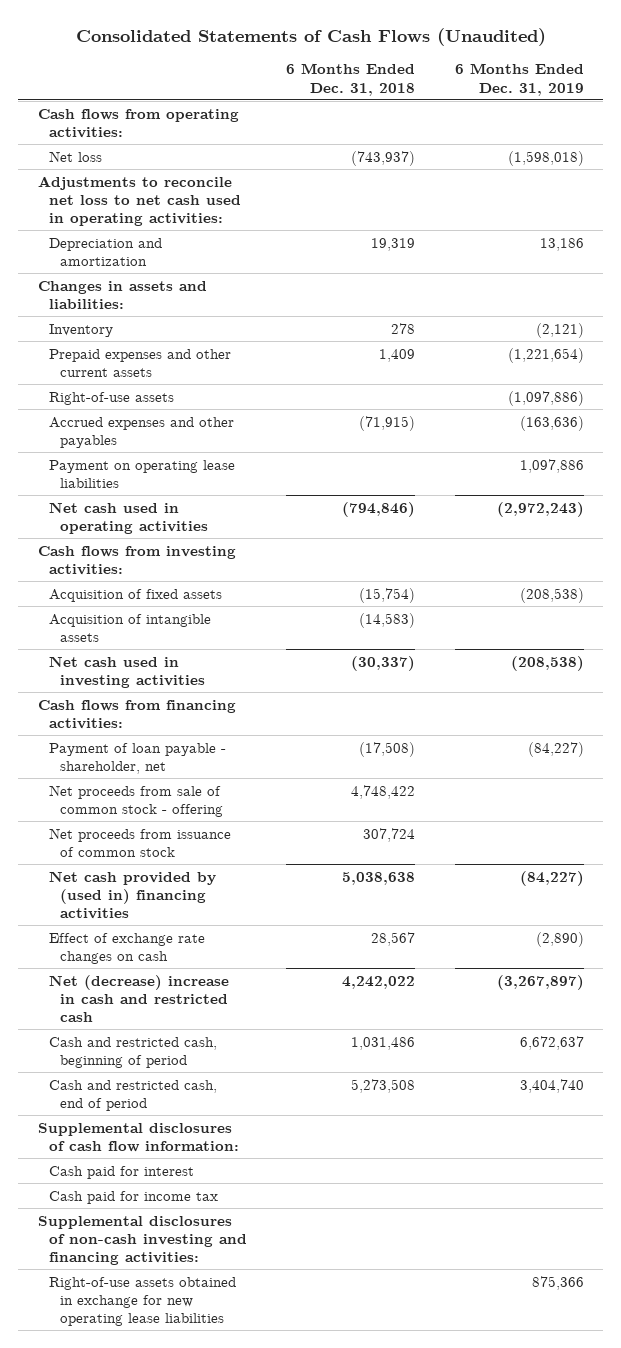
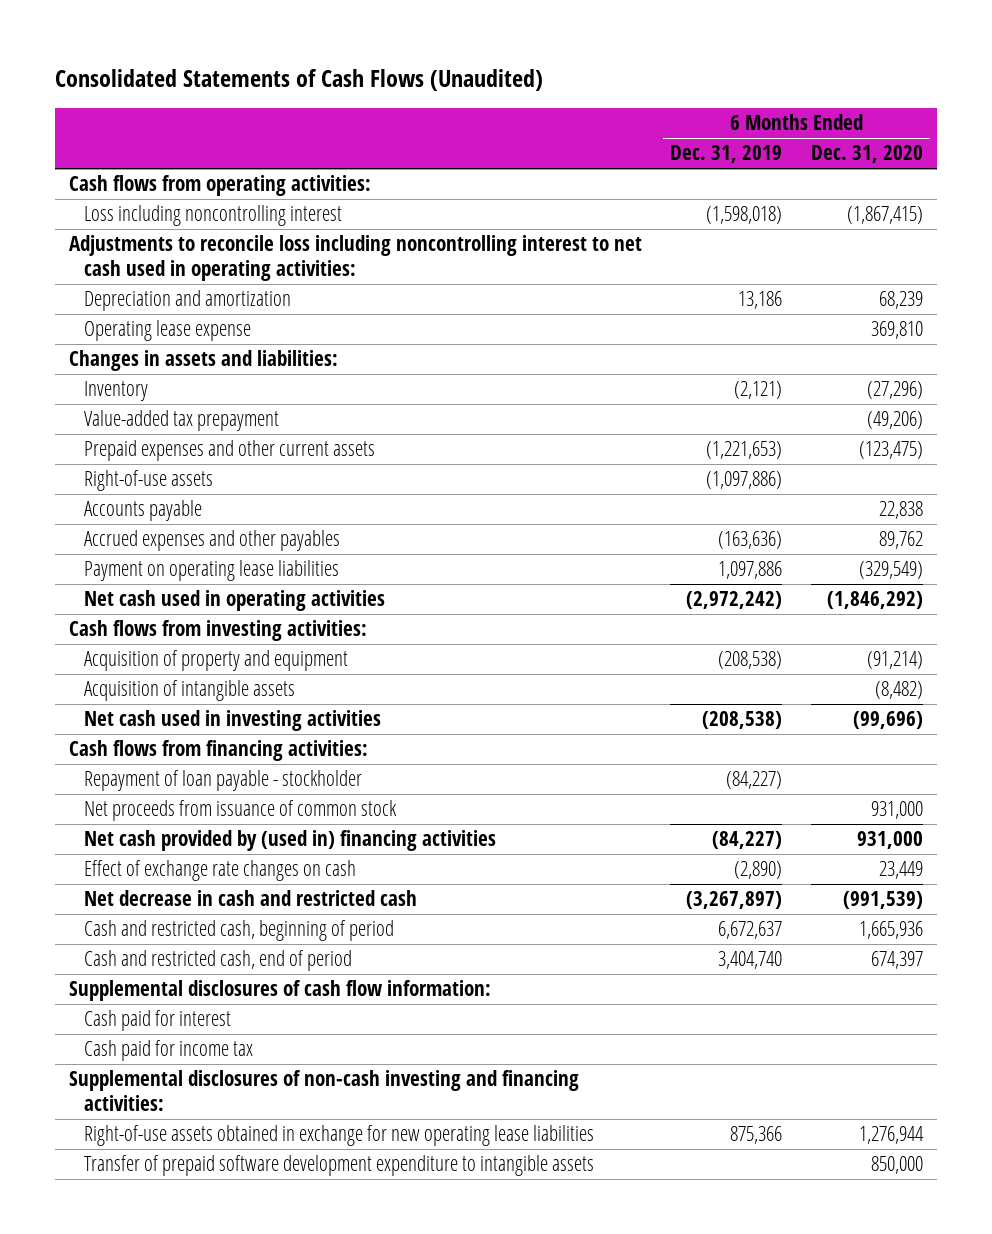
[286,63,416,96] 6 Months Ended Dec. 31, 2018 -> none
none -> [810,145,923,164] Dec. 31, 2020
[49,150,103,162] Net loss -> [83,205,342,227] Loss including noncontrolling interest
[37,175,242,227] Adjustments to reconcile net loss to net cash used in operating activities: -> [69,235,643,282] Adjustments to reconcile loss including noncontrolling interest to net cash used in operating activities:
none -> [83,320,251,342] Operating lease expense
none -> [83,410,279,432] Value-added tax prepayment
[507,347,584,363] (1,221,654) -> [706,441,783,460] (1,221,653)
none -> [83,500,202,522] Accounts payable
[496,501,584,517] (2,972,243) -> [686,591,783,610] (2,972,242)
[49,588,223,602] Acquisition of fixed assets -> [83,650,348,672] Acquisition of property and equipment
[49,784,224,817] Net proceeds from sale of common stock - offering -> none
[49,742,227,774] Payment of loan payable - shareholder, net -> [83,770,362,792] Repayment of loan payable - stockholder
[49,974,230,1023] Net (decrease) increase in cash and restricted cash -> [83,890,417,907] Net decrease in cash and restricted cash
none -> [83,1155,594,1177] Transfer of prepaid software development expenditure to intangible assets

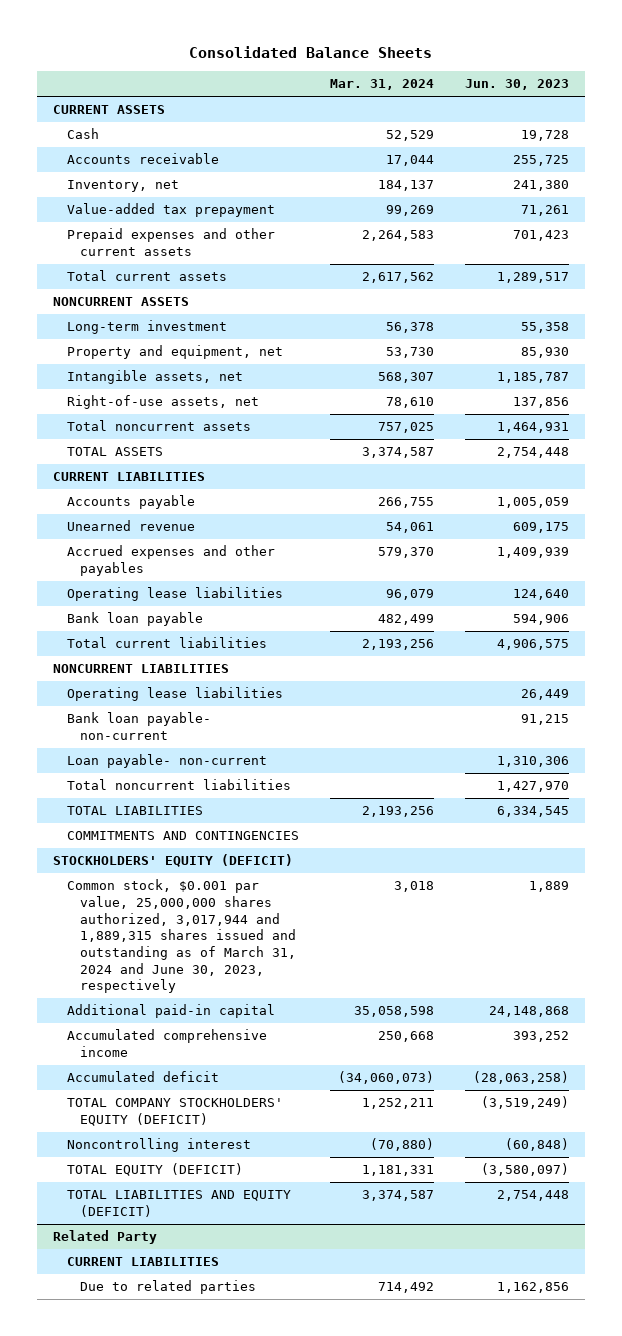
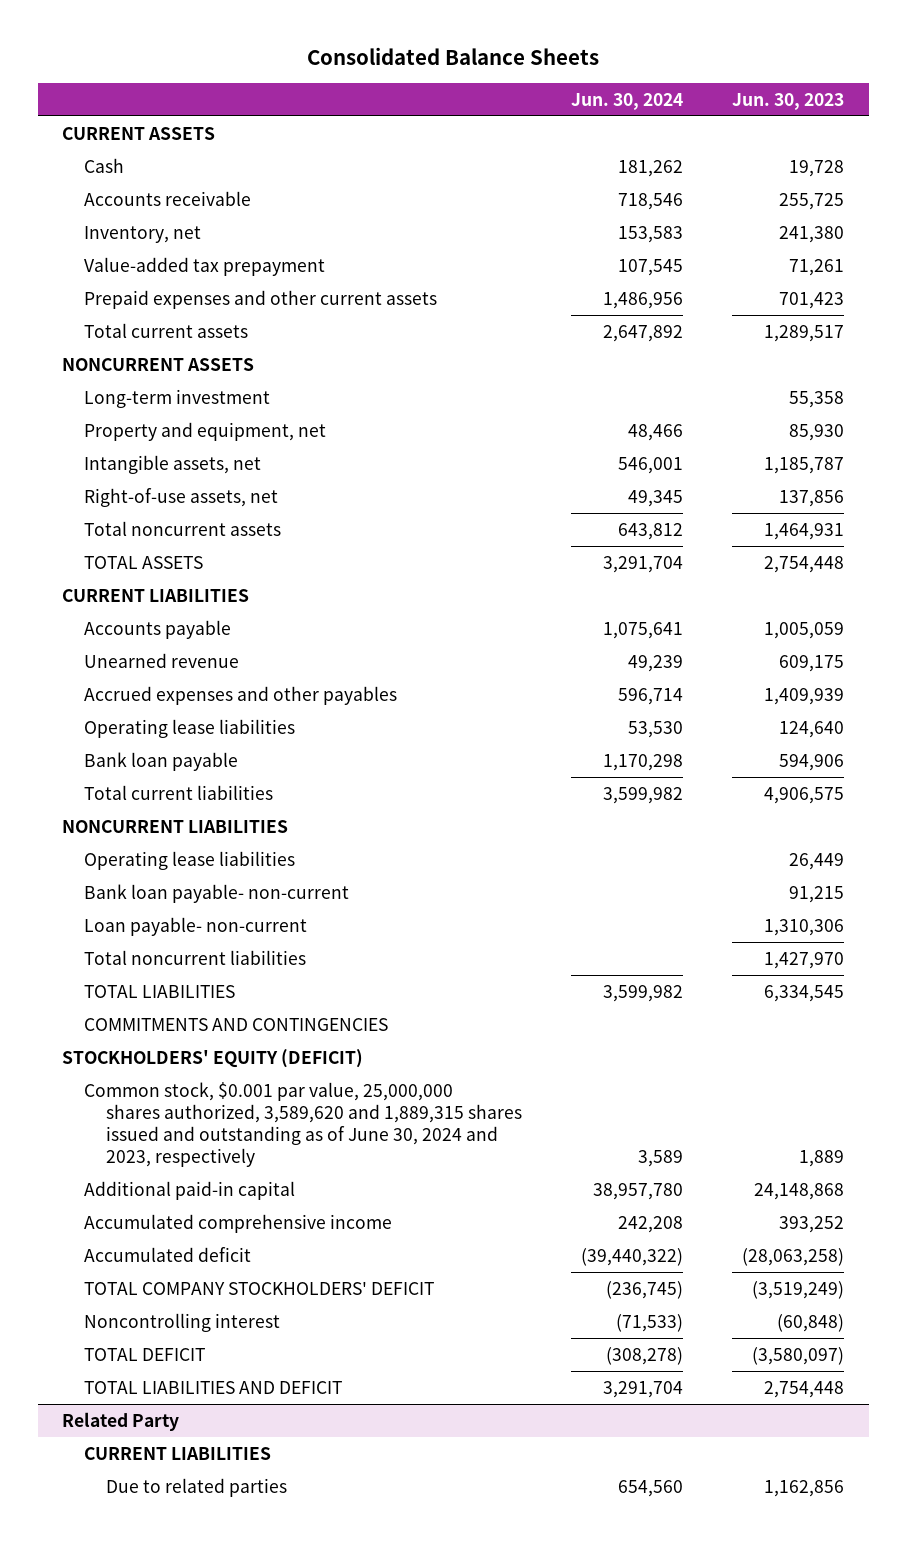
[329,79,434,91] Mar. 31, 2024 -> none
none -> [571,92,684,110] Jun. 30, 2024
[66,879,297,994] Common stock, $0.001 par value, 25,000,000 shares authorized, 3,017,944 and 1,889,315 shares issued and outstanding as of March 31, 2024 and June 30, 2023, respectively -> [84,1082,523,1167] Common stock, $0.001 par value, 25,000,000 shares authorized, 3,589,620 and 1,889,315 shares issued and outstanding as of June 30, 2024 and 2023, respectively
[66,1098,283,1127] TOTAL COMPANY STOCKHOLDERS' EQUITY (DEFICIT) -> [84,1281,435,1296] TOTAL COMPANY STOCKHOLDERS' DEFICIT
[66,1163,243,1177] TOTAL EQUITY (DEFICIT) -> [84,1348,206,1362] TOTAL DEFICIT
[66,1190,291,1218] TOTAL LIABILITIES AND EQUITY (DEFICIT) -> [84,1381,343,1395] TOTAL LIABILITIES AND DEFICIT

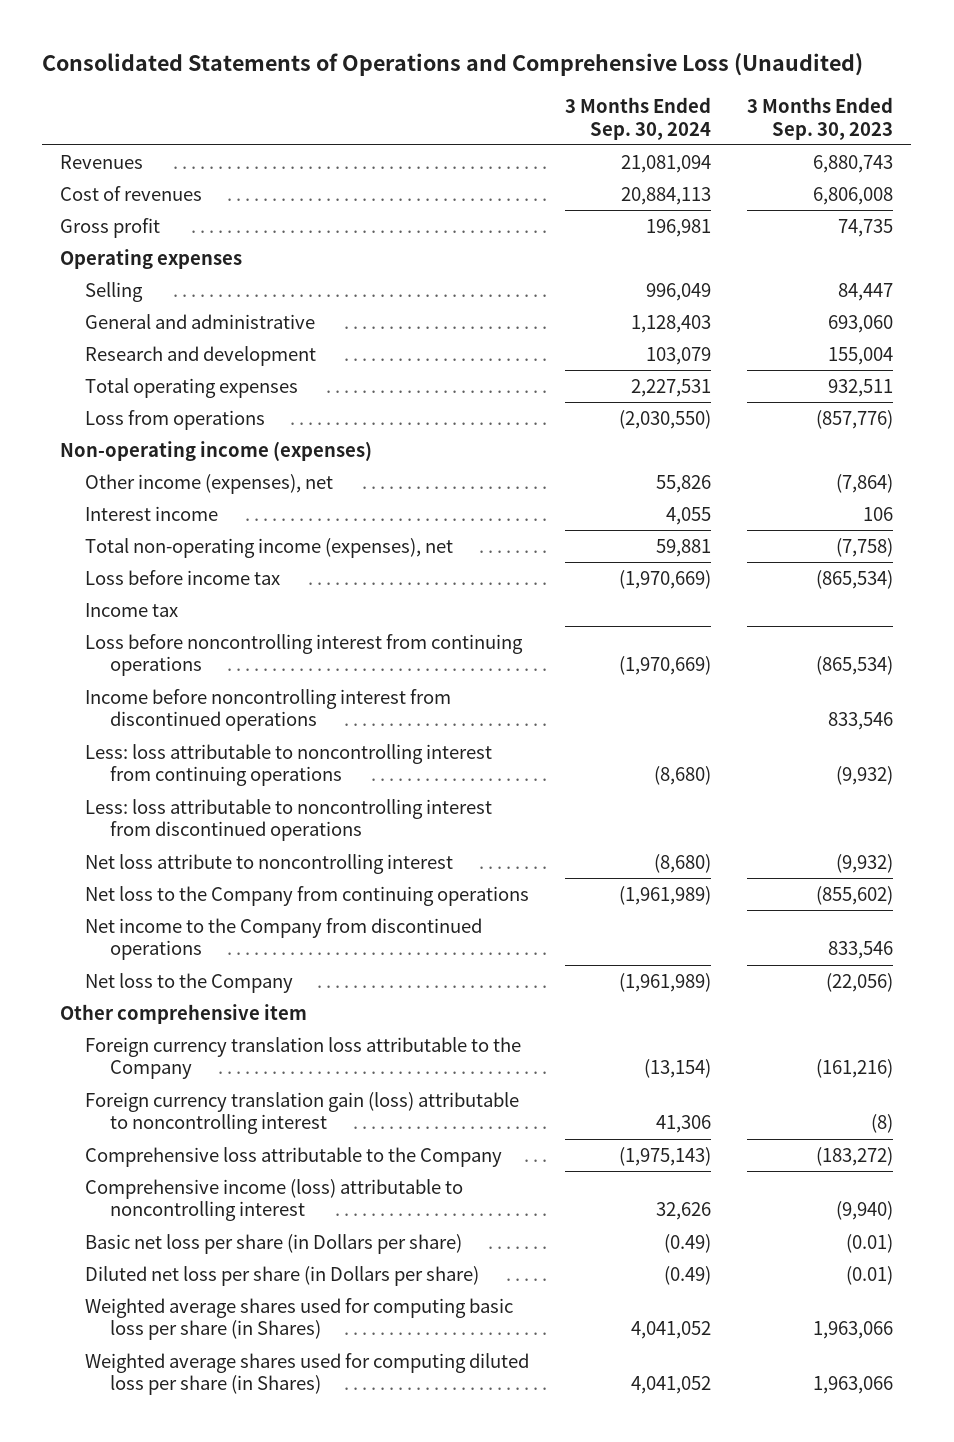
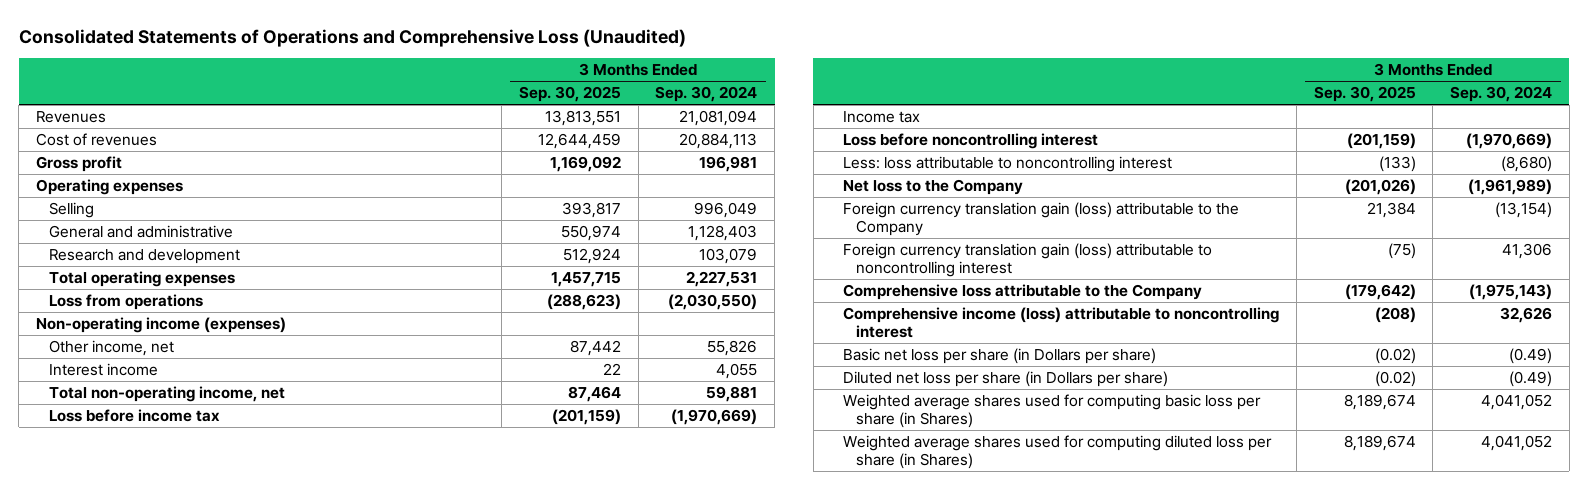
[747,96,894,140] 3 Months Ended Sep. 30, 2023 -> none
none -> [519,86,622,103] Sep. 30, 2025
[85,473,334,494] Other income (expenses), net -> [48,340,174,357] Other income, net
[85,537,454,558] Total non-operating income (expenses), net -> [48,386,285,403] Total non-operating income, net
[85,688,452,732] Income before noncontrolling interest from discontinued operations -> none
[85,798,493,842] Less: loss attributable to noncontrolling interest from discontinued operations -> none
[85,853,454,874] Net loss attribute to noncontrolling interest -> none
[85,885,530,906] Net loss to the Company from continuing operations -> none
[85,917,483,961] Net income to the Company from discontinued operations -> none
[85,633,524,677] Loss before noncontrolling interest from continuing operations -> [843,133,1099,150] Loss before noncontrolling interest
[85,743,493,787] Less: loss attributable to noncontrolling interest from continuing operations -> [843,156,1173,173] Less: loss attributable to noncontrolling interest
[60,1003,308,1024] Other comprehensive item -> none
[85,1036,522,1080] Foreign currency translation loss attributable to the Company -> [843,202,1240,237] Foreign currency translation gain (loss) attributable to the Company

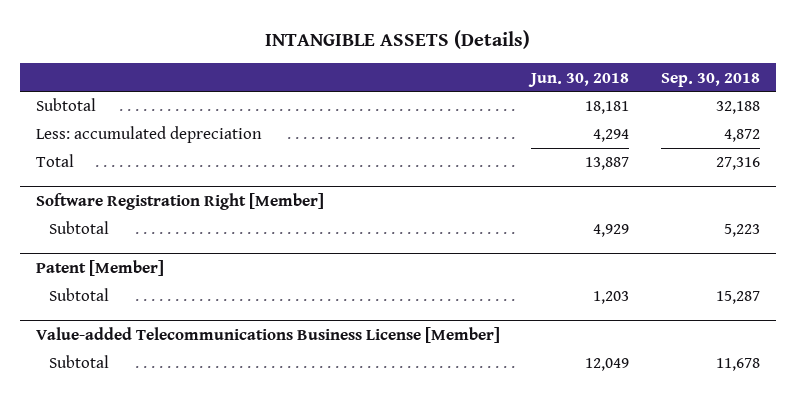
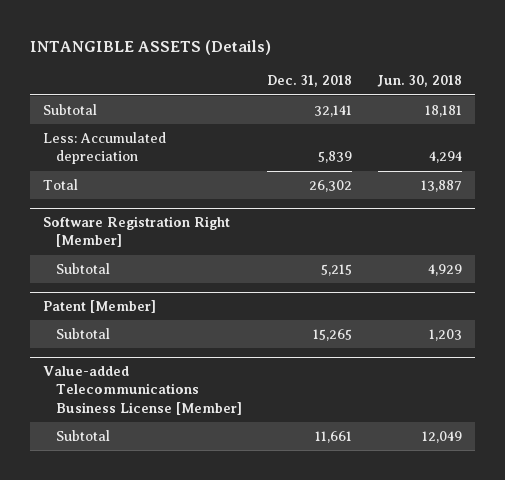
[661,72,761,87] Sep. 30, 2018 -> none
none -> [267,75,353,88] Dec. 31, 2018
[35,126,262,144] Less: accumulated depreciation -> [43,132,167,165] Less: Accumulated depreciation

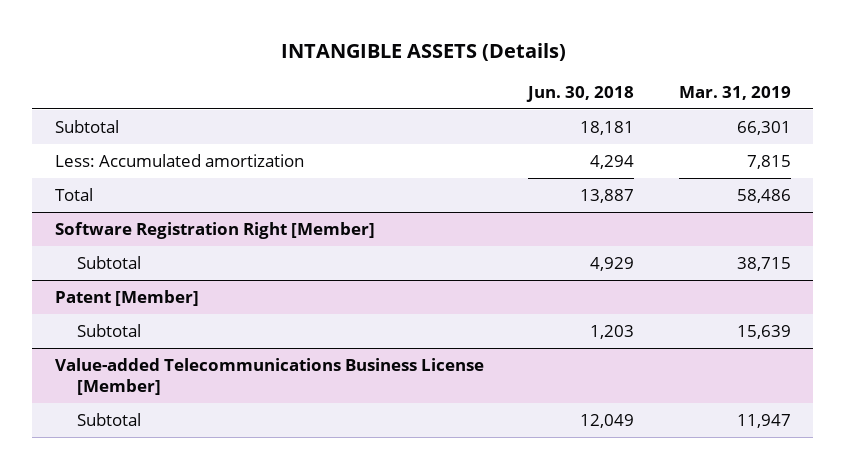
[267,75,353,88] Dec. 31, 2018 -> none
none -> [678,86,791,101] Mar. 31, 2019
[43,132,167,165] Less: Accumulated depreciation -> [54,153,304,167] Less: Accumulated amortization

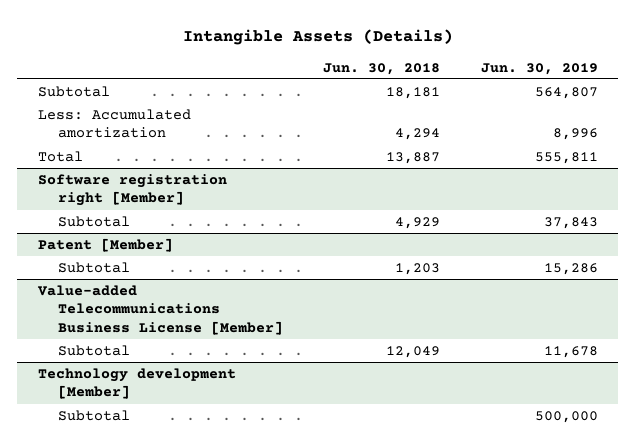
[280,43,566,62] INTANGIBLE ASSETS (Details) -> [182,28,453,45] Intangible Assets (Details)
[678,86,791,101] Mar. 31, 2019 -> none
none -> [480,62,598,75] Jun. 30, 2019
[54,221,375,239] Software Registration Right [Member] -> [37,173,227,207] Software registration right [Member]
none -> [37,367,236,400] Technology development [Member]
none -> [58,409,131,421] Subtotal

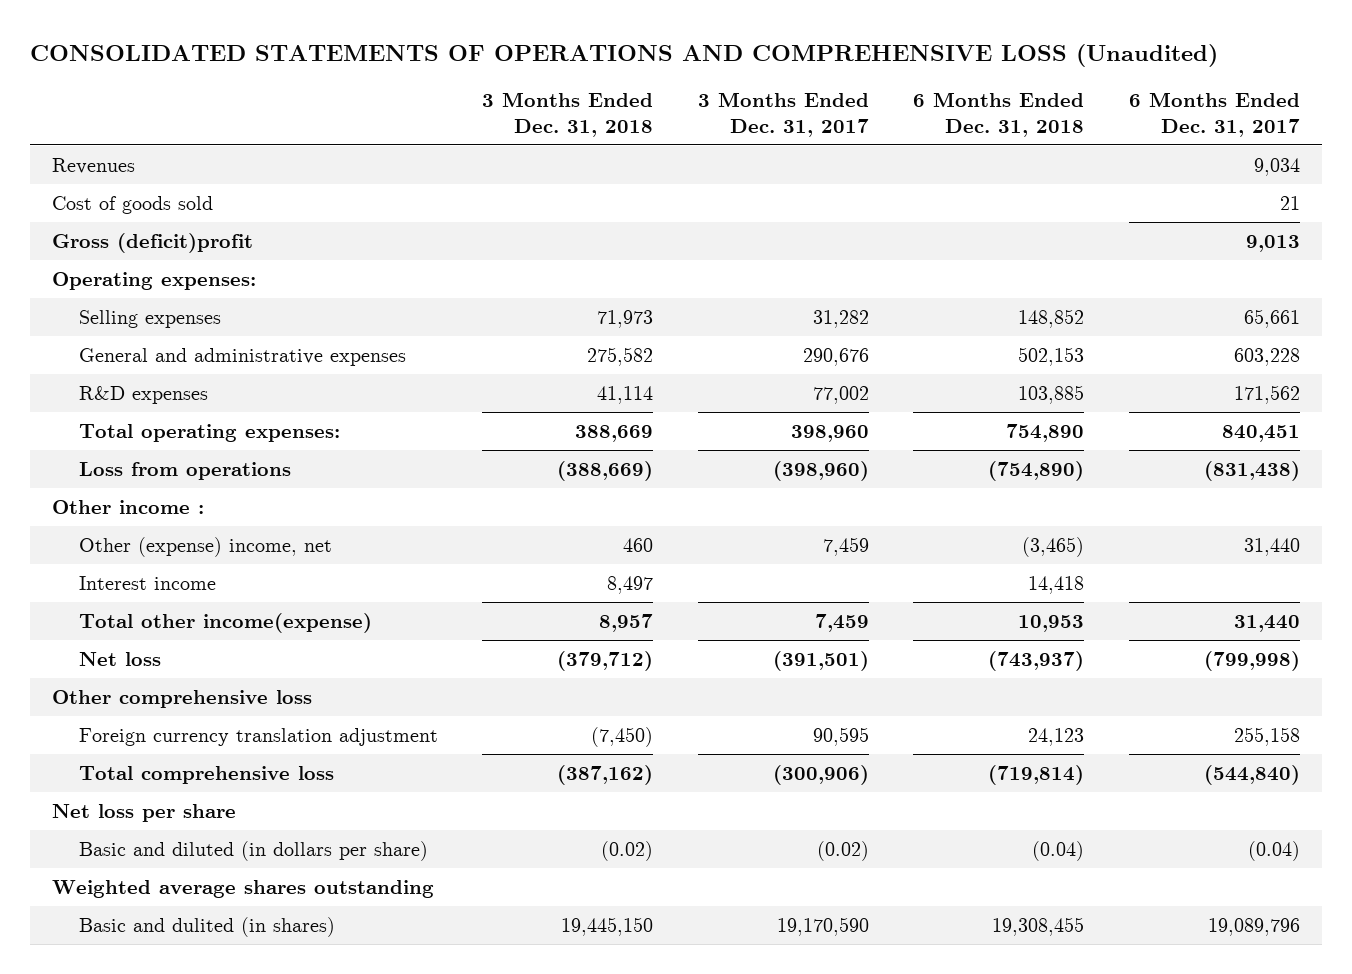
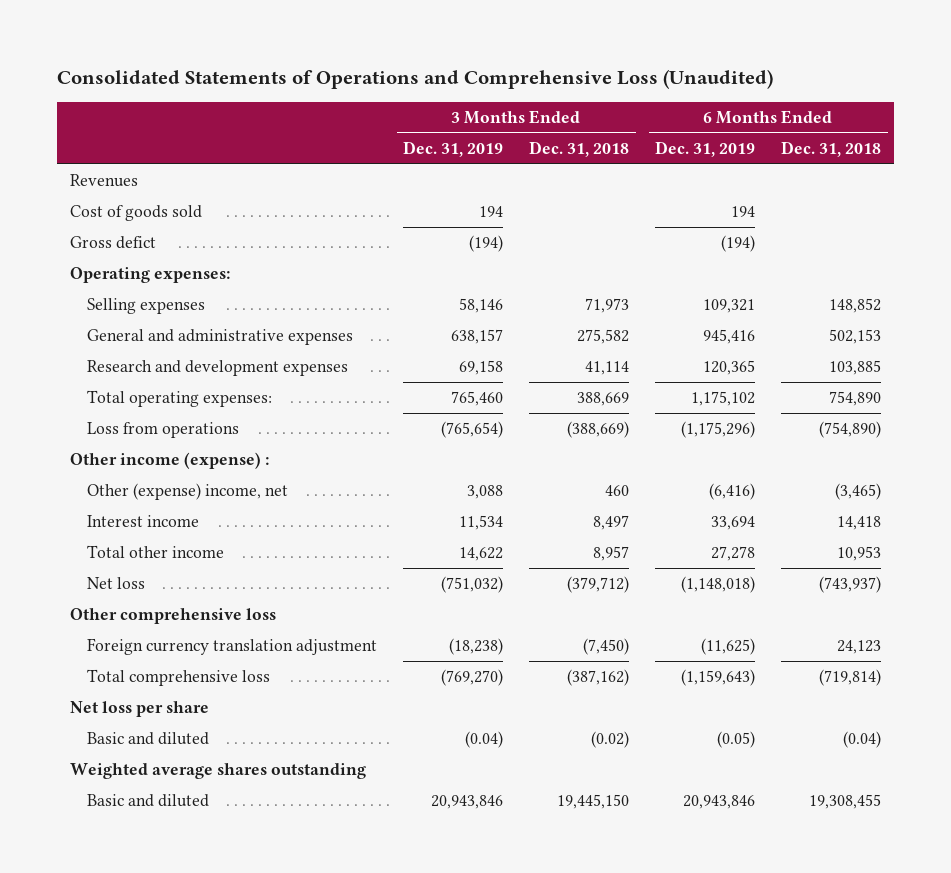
[29,44,1218,68] CONSOLIDATED STATEMENTS OF OPERATIONS AND COMPREHENSIVE LOSS (Unaudited) -> [56,69,773,90] Consolidated Statements of Operations and Comprehensive Loss (Unaudited)
[697,92,869,137] 3 Months Ended Dec. 31, 2017 -> none
[1128,92,1300,137] 6 Months Ended Dec. 31, 2017 -> none
none -> [403,140,504,157] Dec. 31, 2019
none -> [655,140,756,157] Dec. 31, 2019
[52,233,254,254] Gross (deficit)profit -> [69,236,156,250] Gross defict
[78,386,208,405] R&D expenses -> [87,360,349,377] Research and development expenses
[52,500,205,515] Other income : -> [69,452,269,470] Other income (expense) :
[78,613,372,634] Total other income(expense) -> [87,545,225,559] Total other income
[78,841,428,862] Basic and diluted (in dollars per share) -> [87,732,210,746] Basic and diluted
[78,917,335,938] Basic and dulited (in shares) -> [87,794,210,808] Basic and diluted

